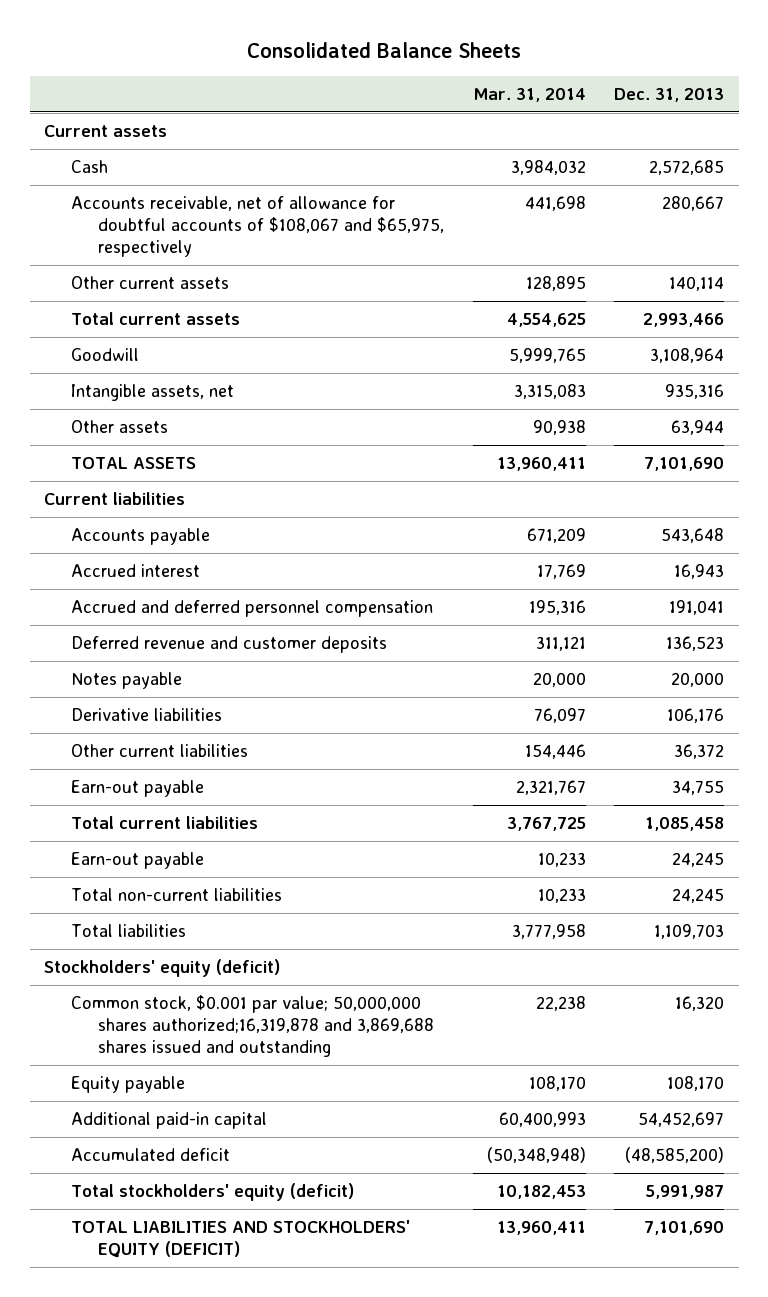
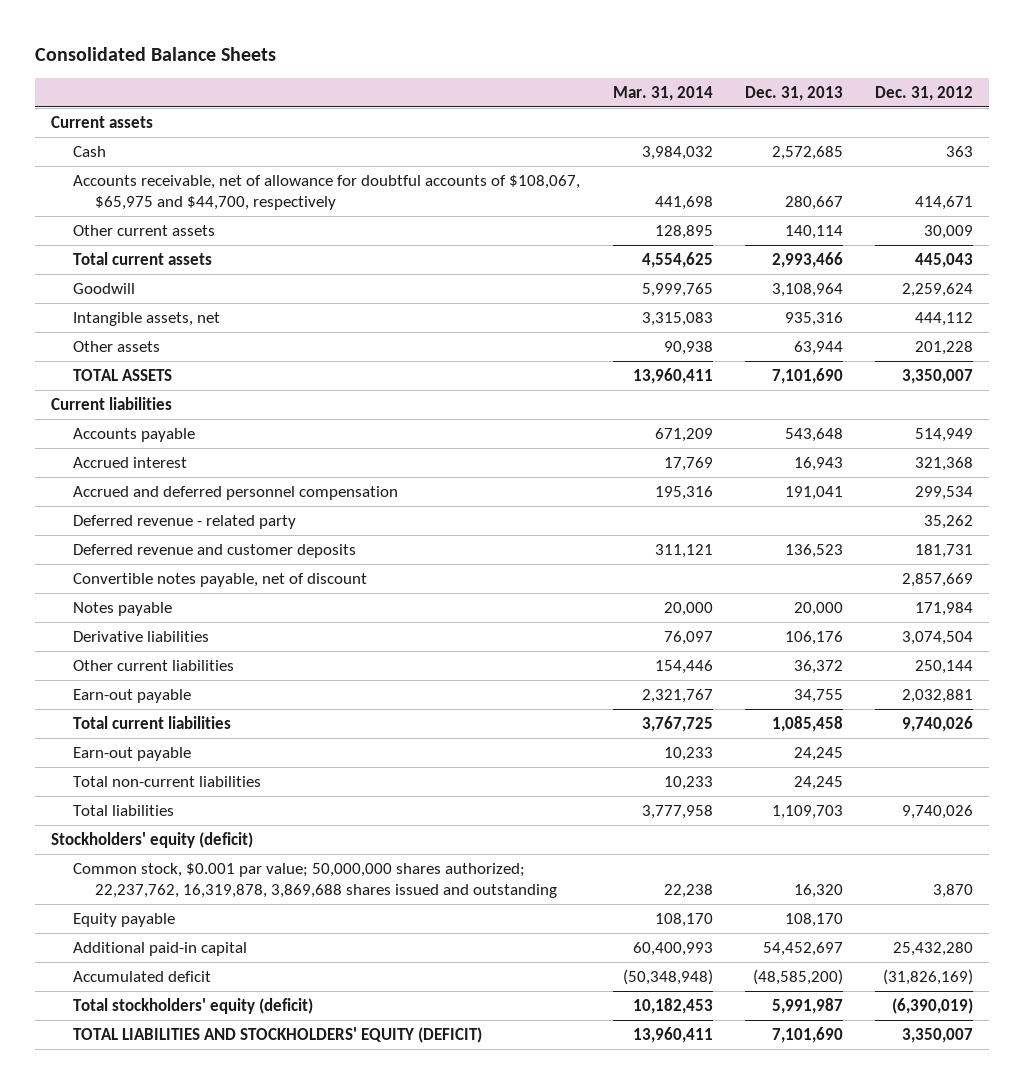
none -> [875,86,974,102] Dec. 31, 2012
[71,196,445,258] Accounts receivable, net of allowance for doubtful accounts of $108,067 and $65,975, respectively -> [73,174,581,211] Accounts receivable, net of allowance for doubtful accounts of $108,067, $65,975 and $44,700, respectively
none -> [73,514,297,529] Deferred revenue - related party
none -> [73,572,368,587] Convertible notes payable, net of discount
[71,995,435,1058] Common stock, $0.001 par value; 50,000,000 shares authorized;16,319,878 and 3,869,688 shares issued and outstanding -> [73,862,558,899] Common stock, $0.001 par value; 50,000,000 shares authorized; 22,237,762, 16,319,878, 3,869,688 shares issued and outstanding

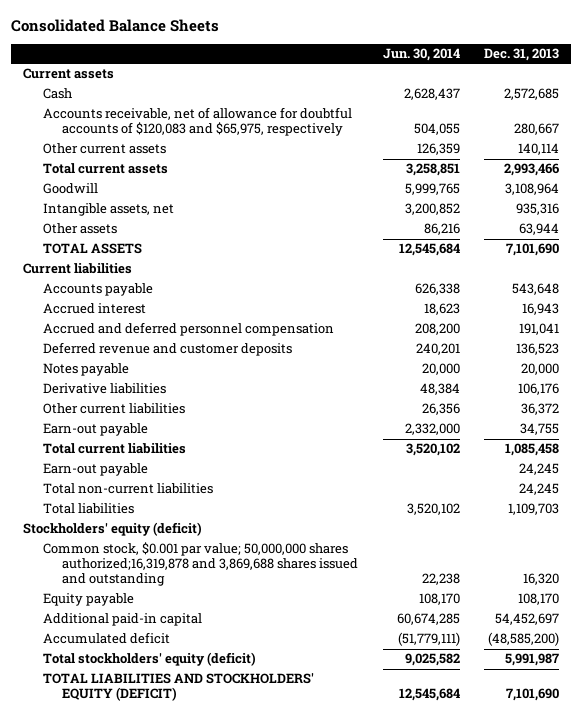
[612,86,713,102] Mar. 31, 2014 -> none
[875,86,974,102] Dec. 31, 2012 -> none
none -> [382,48,460,62] Jun. 30, 2014
[73,174,581,211] Accounts receivable, net of allowance for doubtful accounts of $108,067, $65,975 and $44,700, respectively -> [42,107,352,137] Accounts receivable, net of allowance for doubtful accounts of $120,083 and $65,975, respectively
[73,514,297,529] Deferred revenue - related party -> none
[73,572,368,587] Convertible notes payable, net of discount -> none
[73,862,558,899] Common stock, $0.001 par value; 50,000,000 shares authorized; 22,237,762, 16,319,878, 3,869,688 shares issued and outstanding -> [42,542,359,587] Common stock, $0.001 par value; 50,000,000 shares authorized;16,319,878 and 3,869,688 shares issued and outstanding

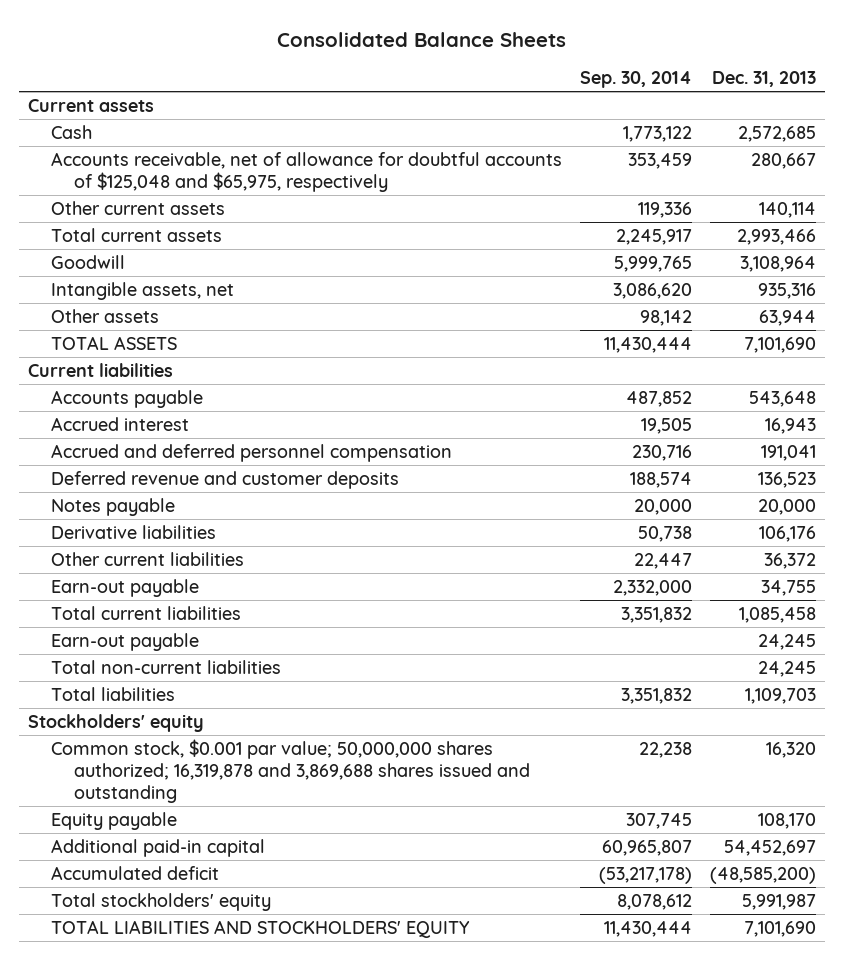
[382,48,460,62] Jun. 30, 2014 -> none
none -> [579,71,692,89] Sep. 30, 2014
[42,107,352,137] Accounts receivable, net of allowance for doubtful accounts of $120,083 and $65,975, respectively -> [50,151,562,192] Accounts receivable, net of allowance for doubtful accounts of $125,048 and $65,975, respectively
[22,522,202,537] Stockholders' equity (deficit) -> [27,713,204,732] Stockholders' equity
[42,542,359,587] Common stock, $0.001 par value; 50,000,000 shares authorized;16,319,878 and 3,869,688 shares issued and outstanding -> [50,738,530,803] Common stock, $0.001 par value; 50,000,000 shares authorized; 16,319,878 and 3,869,688 shares issued and outstanding
[42,652,256,667] Total stockholders' equity (deficit) -> [50,892,271,911] Total stockholders' equity
[42,673,314,702] TOTAL LIABILITIES AND STOCKHOLDERS' EQUITY (DEFICIT) -> [50,919,470,938] TOTAL LIABILITIES AND STOCKHOLDERS' EQUITY

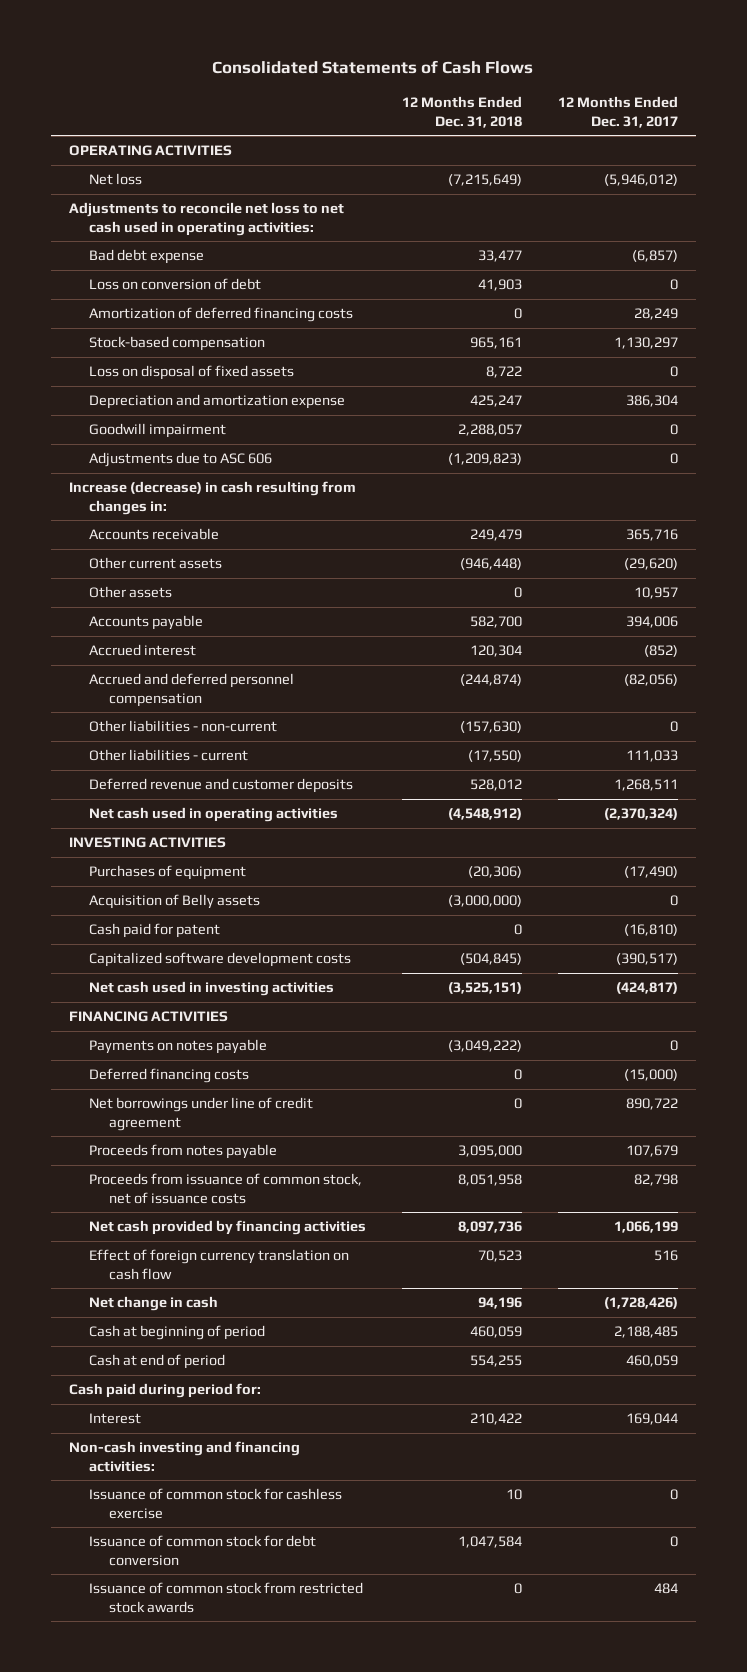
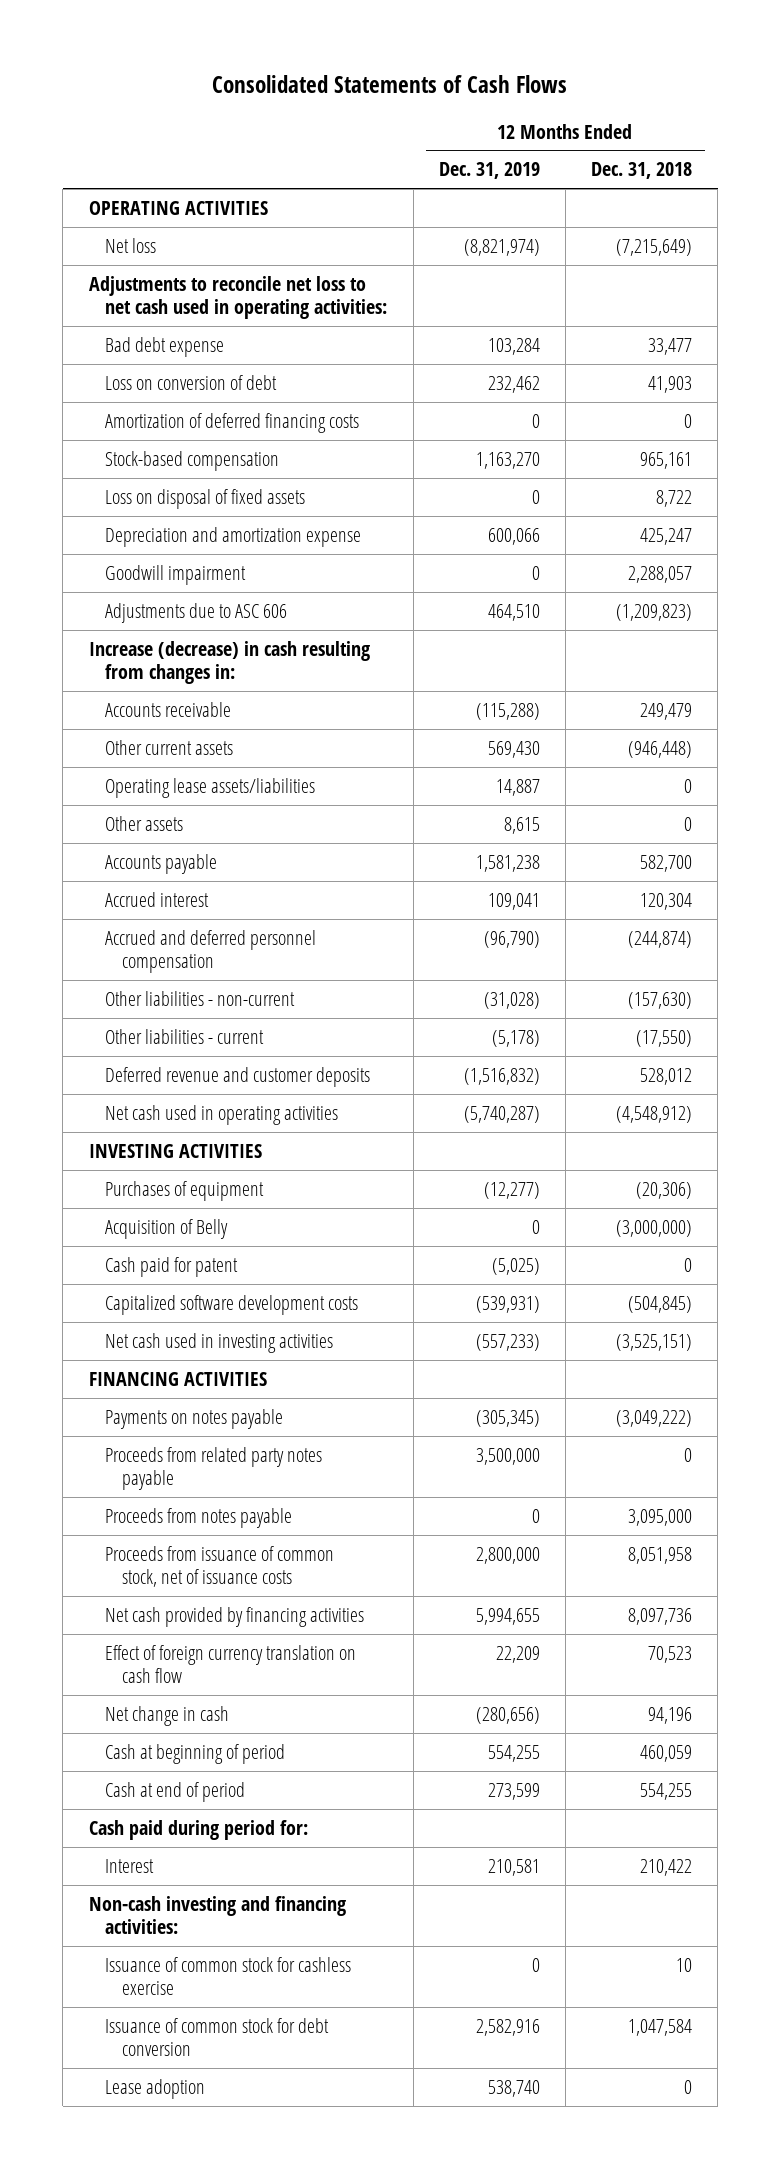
[557,96,678,128] 12 Months Ended Dec. 31, 2017 -> none
none -> [438,162,540,180] Dec. 31, 2019
none -> [105,777,316,798] Operating lease assets/liabilities
[88,894,260,910] Acquisition of Belly assets -> [105,1218,229,1239] Acquisition of Belly
[88,1068,249,1084] Deferred financing costs -> none
[88,1097,313,1131] Net borrowings under line of credit agreement -> none
none -> [105,1446,323,1490] Proceeds from related party notes payable
[88,1582,363,1613] Issuance of common stock from restricted stock awards -> none
none -> [105,2078,206,2099] Lease adoption

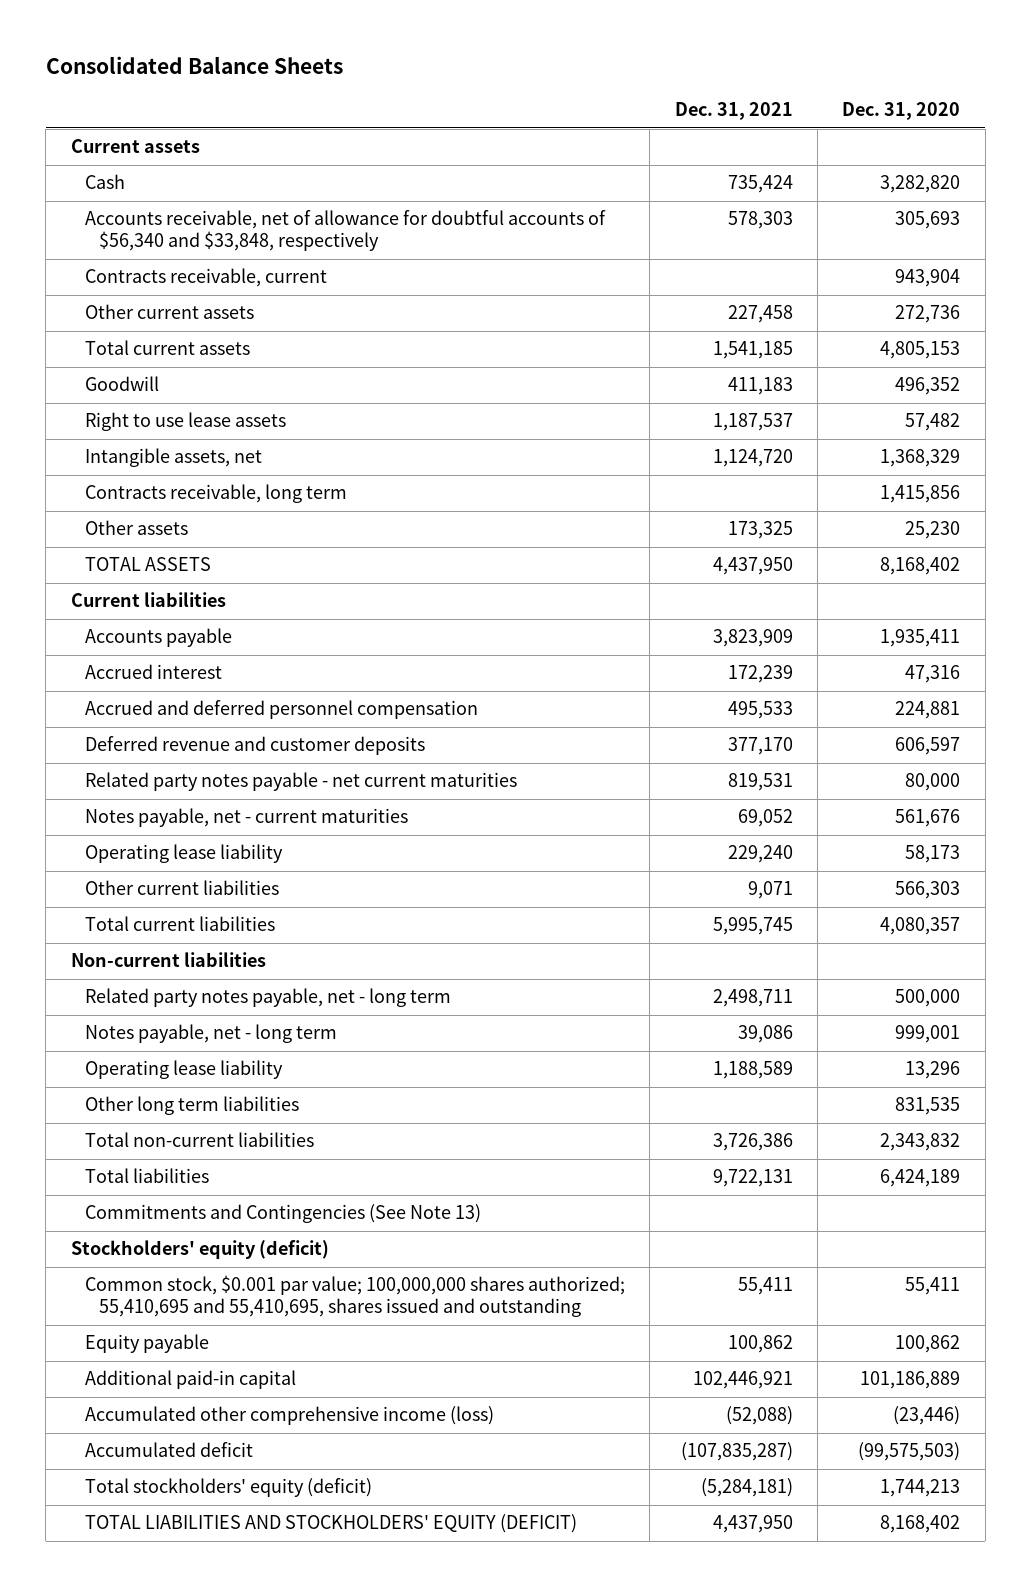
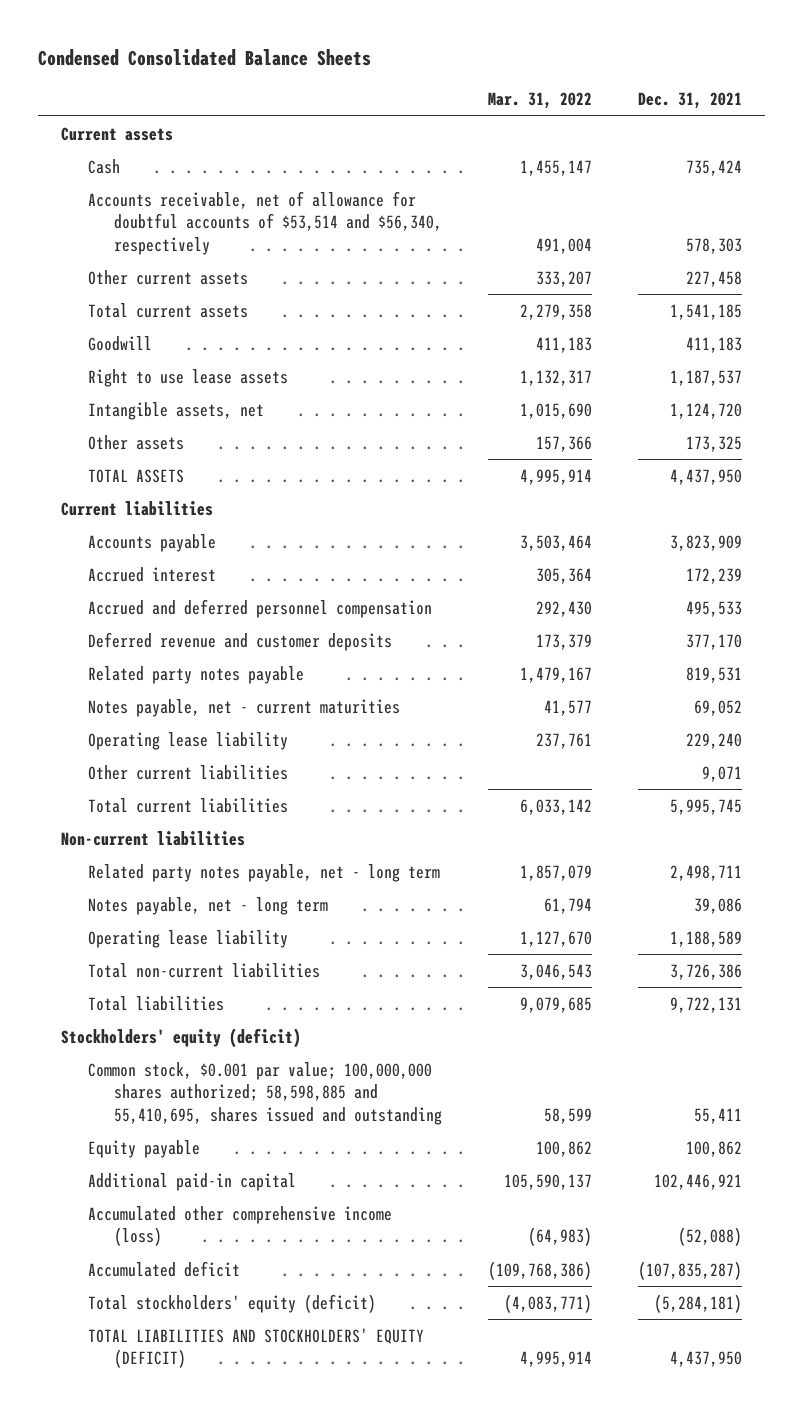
[45,56,343,75] Consolidated Balance Sheets -> [38,49,372,67] Condensed Consolidated Balance Sheets
[842,102,961,121] Dec. 31, 2020 -> none
none -> [487,92,592,110] Mar. 31, 2022
[84,268,327,288] Contracts receivable, current -> none
[84,210,606,252] Accounts receivable, net of allowance for doubtful accounts of $56,340 and $33,848, respectively -> [87,190,443,255] Accounts receivable, net of allowance for doubtful accounts of $53,514 and $56,340, respectively
[84,484,347,504] Contracts receivable, long term -> none
[84,772,517,792] Related party notes payable - net current maturities -> [87,665,304,684] Related party notes payable
[84,1096,299,1116] Other long term liabilities -> none
[84,1204,481,1224] Commitments and Contingencies (See Note 13) -> none
[84,1275,625,1318] Common stock, $0.001 par value; 100,000,000 shares authorized; 55,410,695 and 55,410,695, shares issued and outstanding -> [87,1061,443,1125] Common stock, $0.001 par value; 100,000,000 shares authorized; 58,598,885 and 55,410,695, shares issued and outstanding

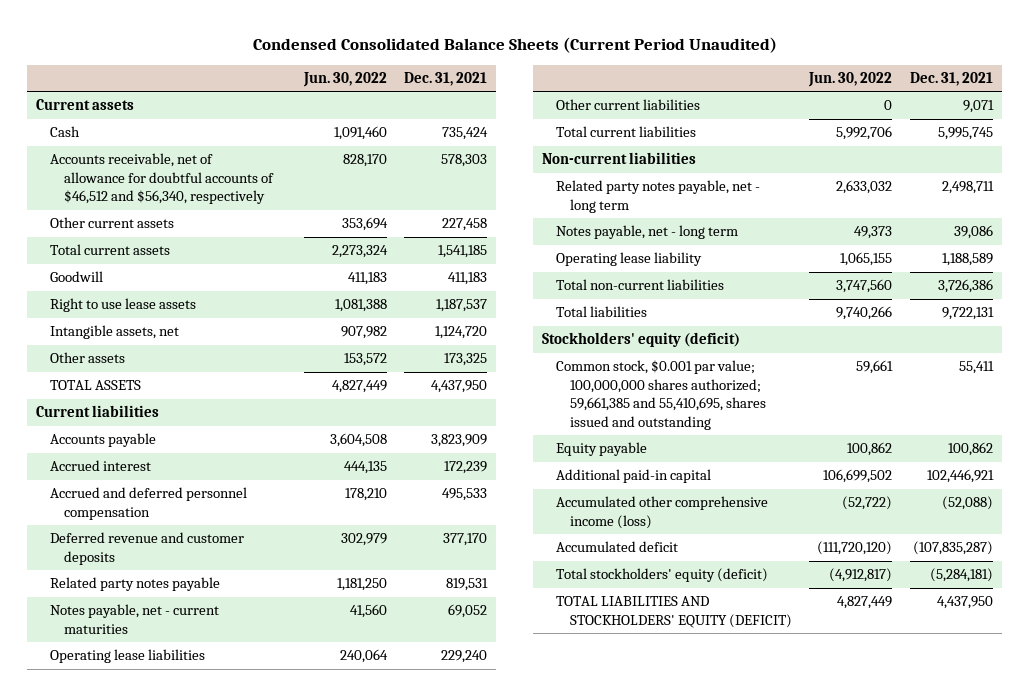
[38,49,372,67] Condensed Consolidated Balance Sheets -> [252,36,777,53] Condensed Consolidated Balance Sheets (Current Period Unaudited)
[487,92,592,110] Mar. 31, 2022 -> none
none -> [302,71,387,87] Jun. 30, 2022
[87,190,443,255] Accounts receivable, net of allowance for doubtful accounts of $53,514 and $56,340, respectively -> [49,153,274,205] Accounts receivable, net of allowance for doubtful accounts of $46,512 and $56,340, respectively
[87,731,288,750] Operating lease liability -> [49,649,205,664] Operating lease liabilities
[87,1061,443,1125] Common stock, $0.001 par value; 100,000,000 shares authorized; 58,598,885 and 55,410,695, shares issued and outstanding -> [555,360,766,430] Common stock, $0.001 par value; 100,000,000 shares authorized; 59,661,385 and 55,410,695, shares issued and outstanding

